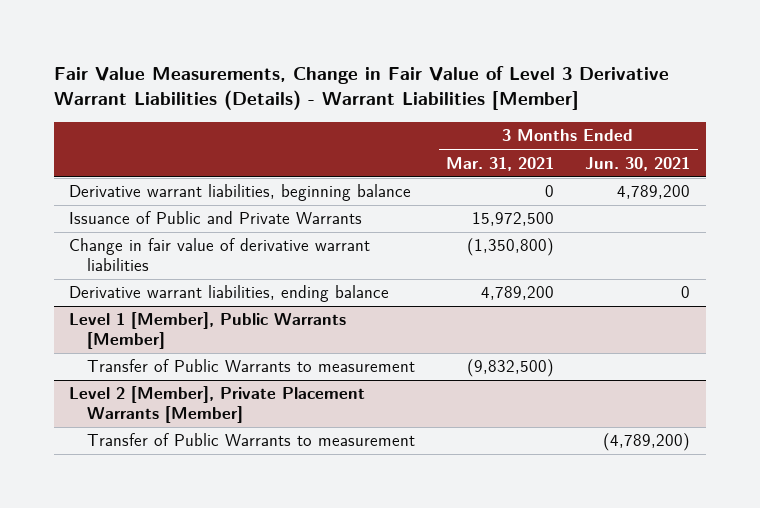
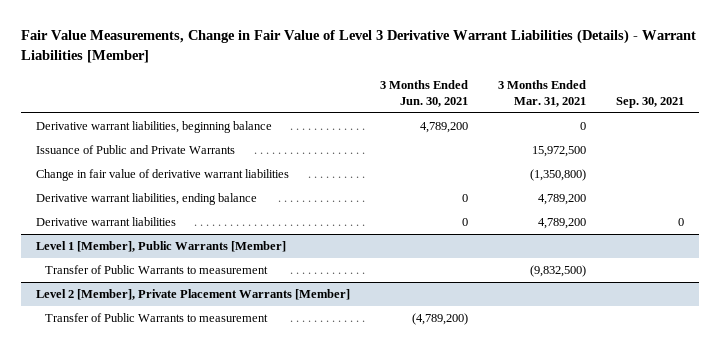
none -> [616,96,685,108] Sep. 30, 2021
none -> [35,217,176,227] Derivative warrant liabilities

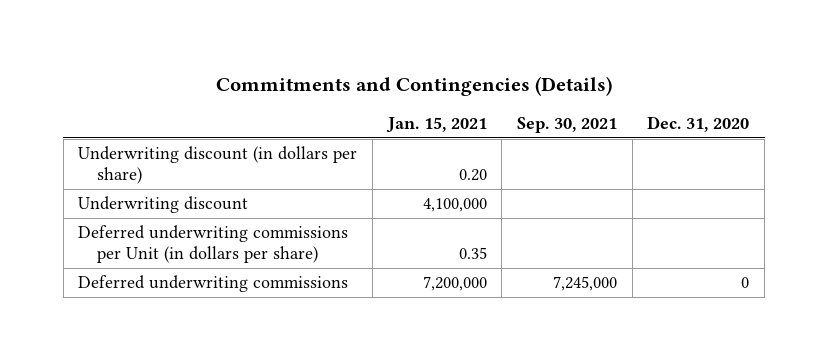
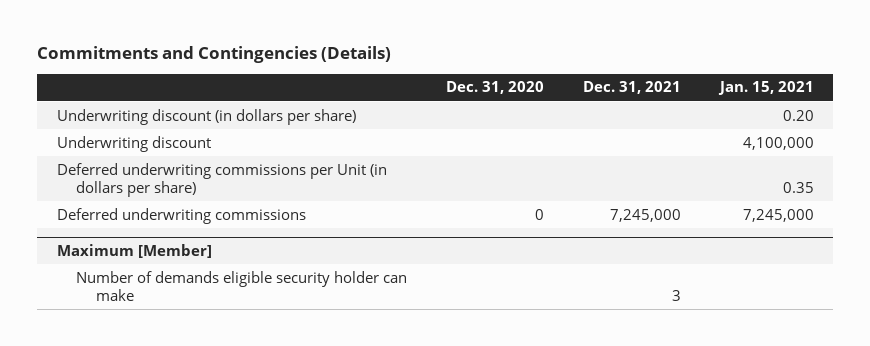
[517,117,618,134] Sep. 30, 2021 -> none
none -> [582,81,681,95] Dec. 31, 2021
[422,276,487,292] 7,200,000 -> [742,208,814,222] 7,245,000
none -> [56,243,212,258] Maximum [Member]
none -> [76,270,408,301] Number of demands eligible security holder can make

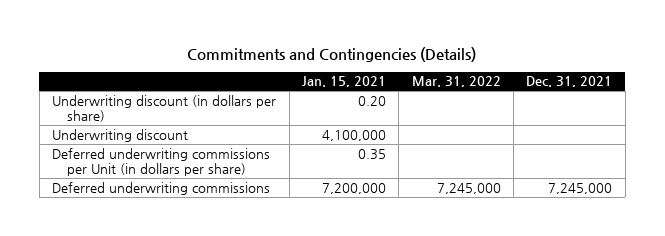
[446,81,545,95] Dec. 31, 2020 -> none
none -> [411,76,501,88] Mar. 31, 2022
[56,243,212,258] Maximum [Member] -> none
[76,270,408,301] Number of demands eligible security holder can make -> none
[742,208,814,222] 7,245,000 -> [321,182,386,194] 7,200,000

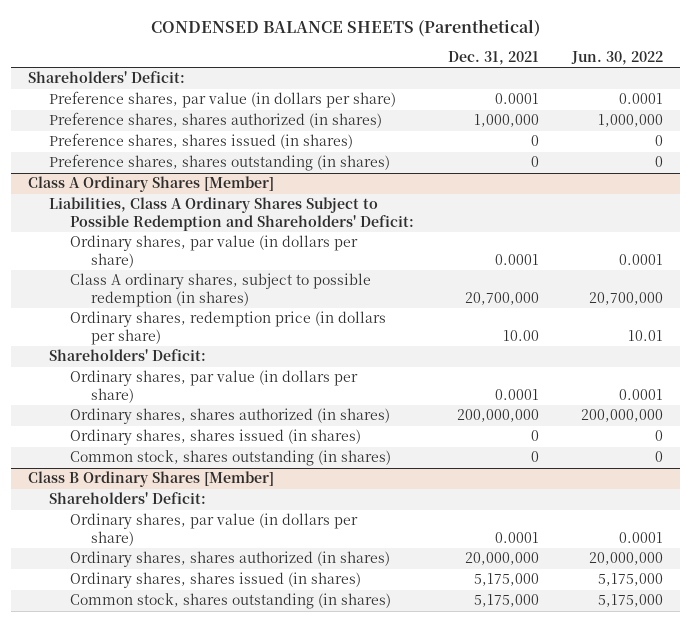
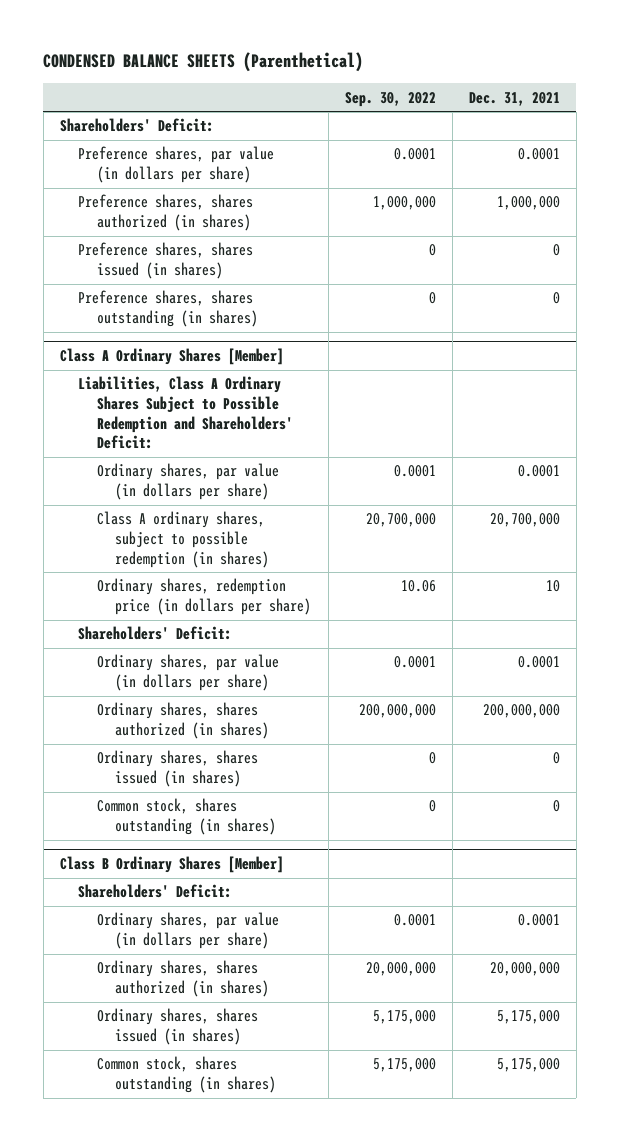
[571,51,664,66] Jun. 30, 2022 -> none
none -> [344,91,436,107] Sep. 30, 2022
[502,329,539,341] 10.00 -> [545,580,560,593] 10

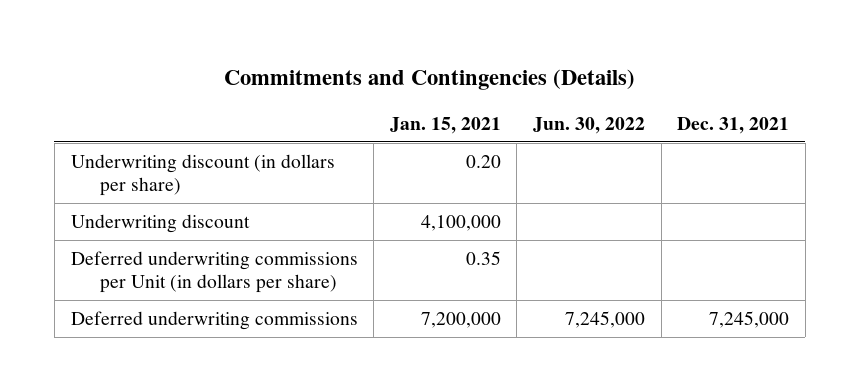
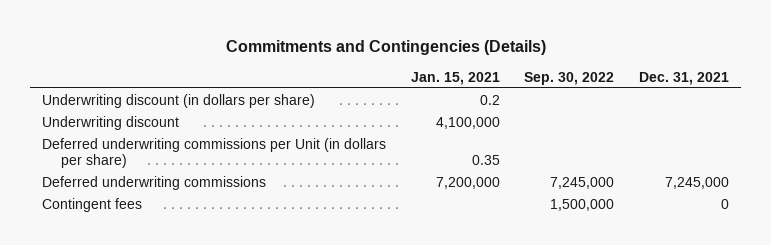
[532,116,645,134] Jun. 30, 2022 -> none
none -> [524,71,615,85] Sep. 30, 2022
[465,155,501,169] 0.20 -> [479,94,500,105] 0.2
none -> [42,197,143,212] Contingent fees

